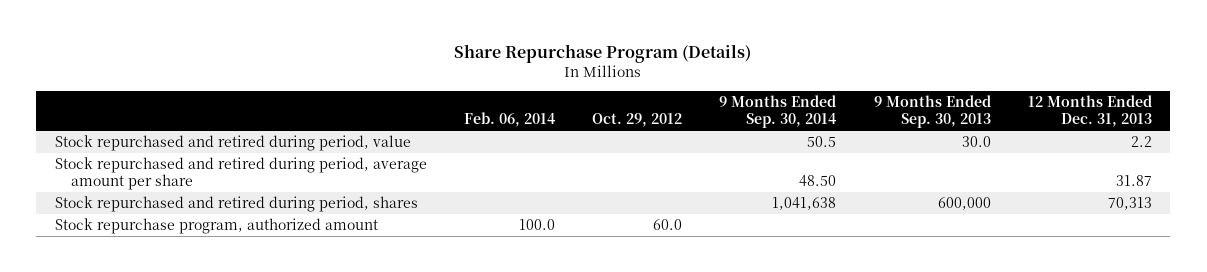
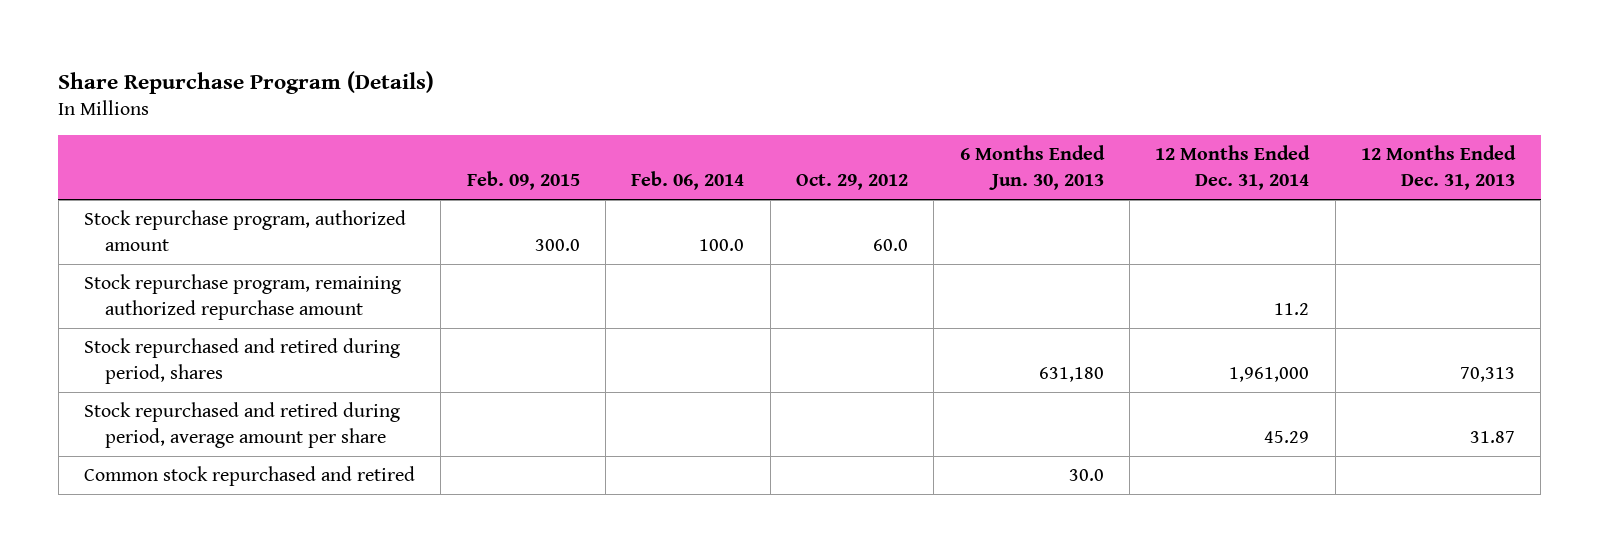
[719,95,837,129] 9 Months Ended Sep. 30, 2014 -> none
[873,95,991,129] 9 Months Ended Sep. 30, 2013 -> none
none -> [466,170,580,190] Feb. 09, 2015
none -> [959,145,1105,190] 6 Months Ended Jun. 30, 2013
none -> [1155,145,1311,190] 12 Months Ended Dec. 31, 2014
[55,135,412,152] Stock repurchased and retired during period, value -> none
none -> [83,274,401,320] Stock repurchase program, remaining authorized repurchase amount
[55,196,419,213] Stock repurchased and retired during period, shares -> [83,338,400,384] Stock repurchased and retired during period, shares
[55,157,428,190] Stock repurchased and retired during period, average amount per share -> [83,402,400,448] Stock repurchased and retired during period, average amount per share
none -> [83,466,415,487] Common stock repurchased and retired

